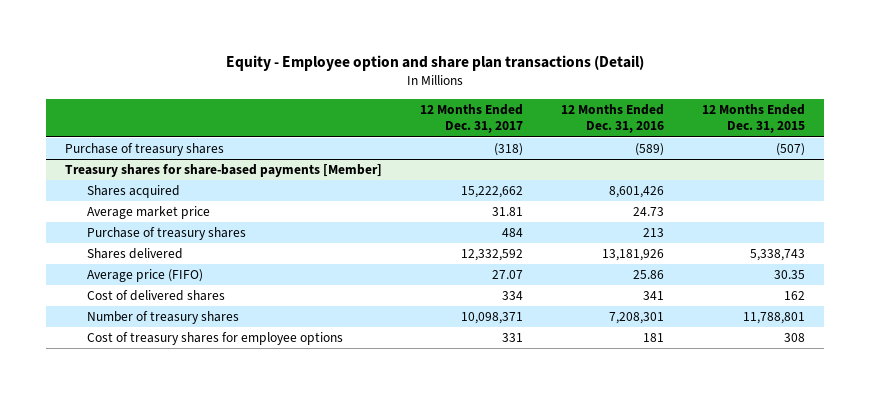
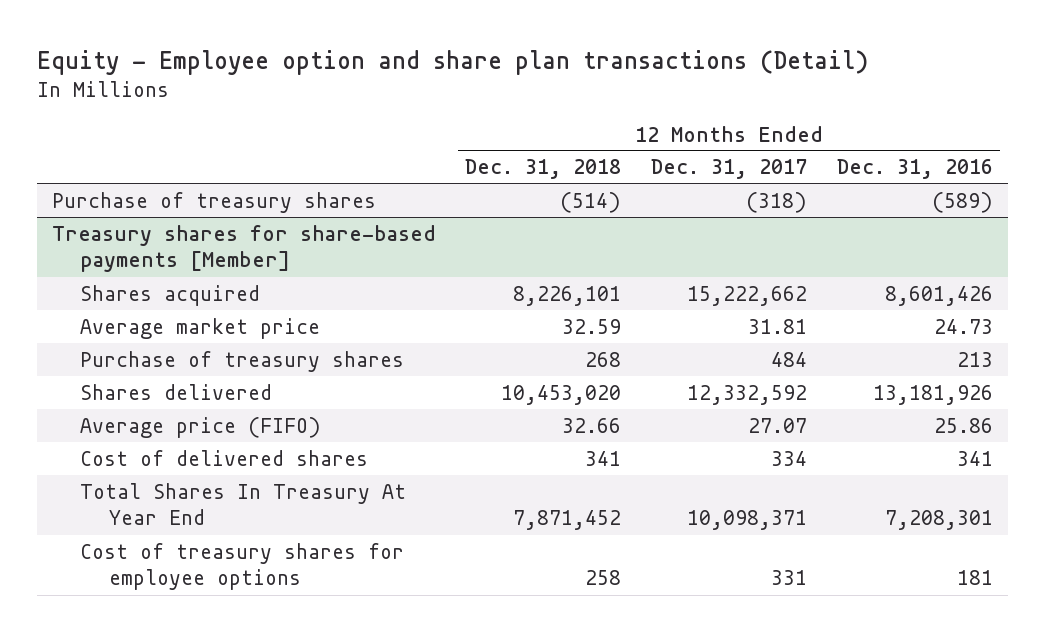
[702,104,806,134] 12 Months Ended Dec. 31, 2015 -> none
none -> [465,159,622,180] Dec. 31, 2018
[86,311,239,325] Number of treasury shares -> [80,482,407,526] Total Shares In Treasury At Year End

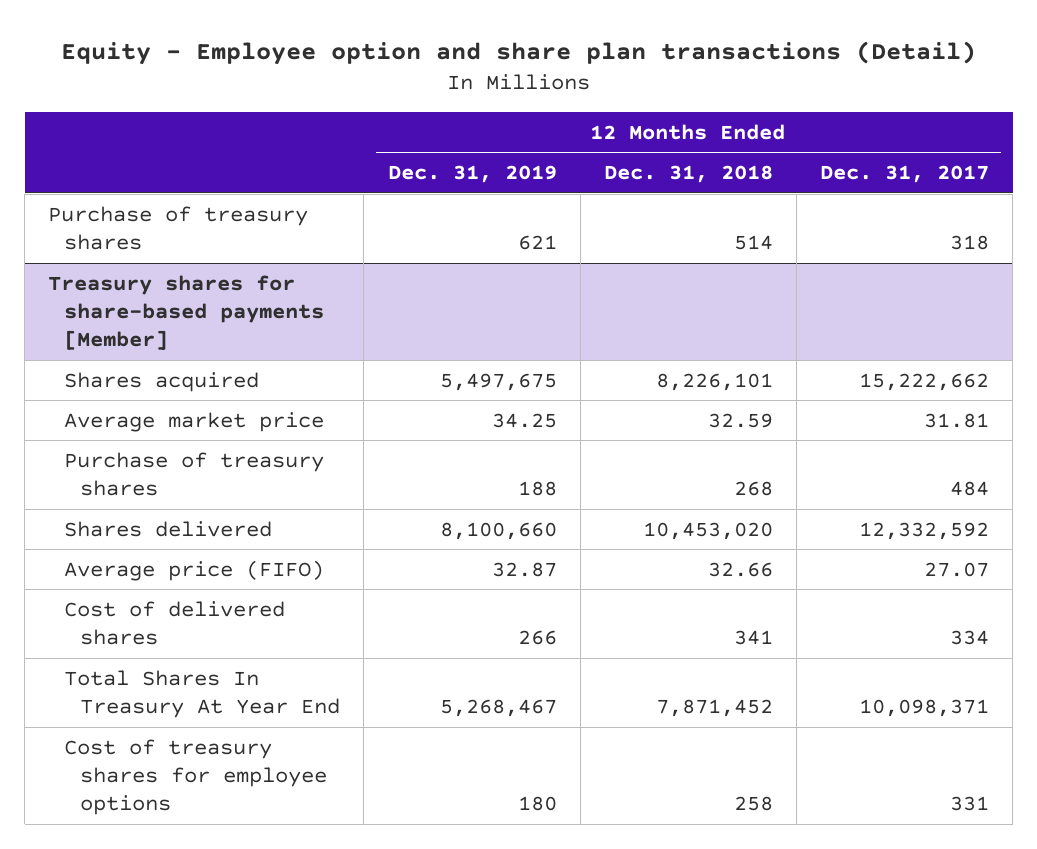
[836,159,993,180] Dec. 31, 2016 -> none
none -> [387,164,557,183] Dec. 31, 2019
[560,191,622,213] (514) -> [733,234,773,250] 514
[746,191,808,213] (318) -> [950,234,990,250] 318

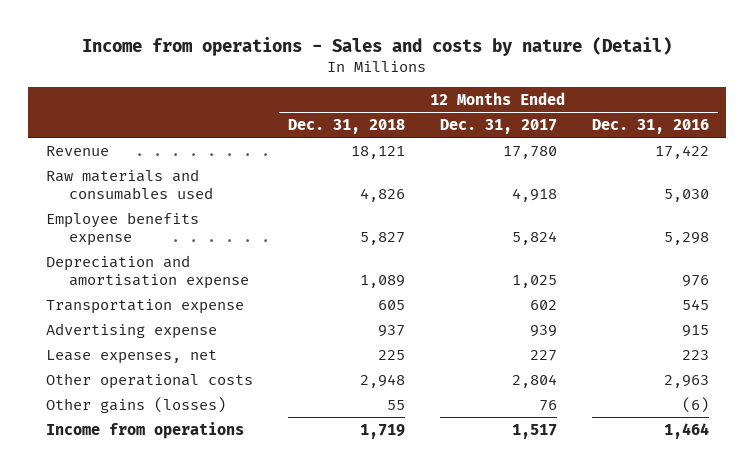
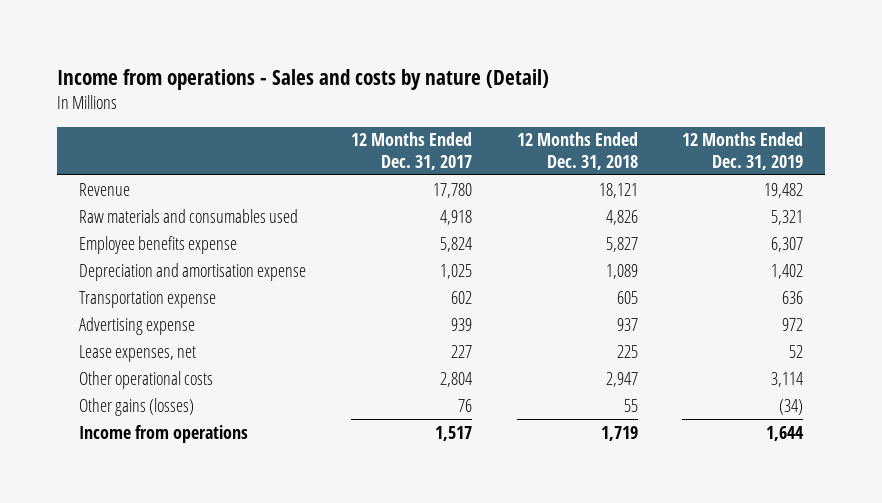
[591,118,709,134] Dec. 31, 2016 -> none
none -> [682,132,804,170] 12 Months Ended Dec. 31, 2019
[359,373,405,388] 2,948 -> [605,371,638,387] 2,947

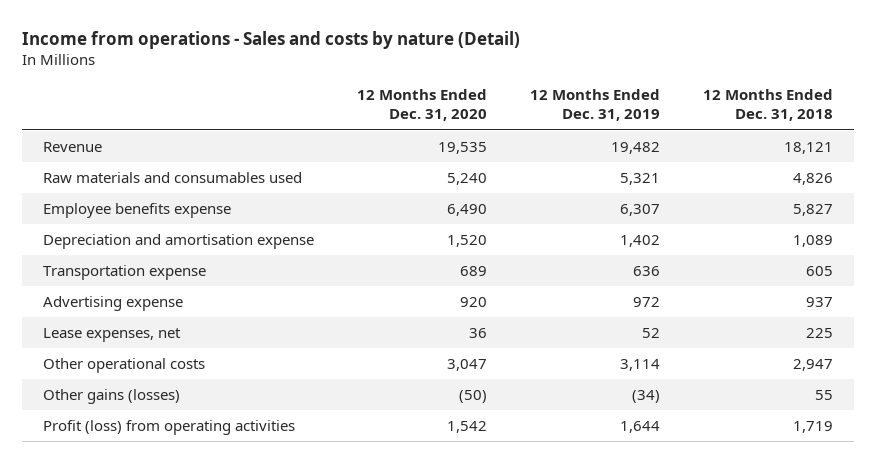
[350,132,472,170] 12 Months Ended Dec. 31, 2017 -> none
none -> [356,89,487,122] 12 Months Ended Dec. 31, 2020
[79,424,249,443] Income from operations -> [43,419,296,435] Profit (loss) from operating activities

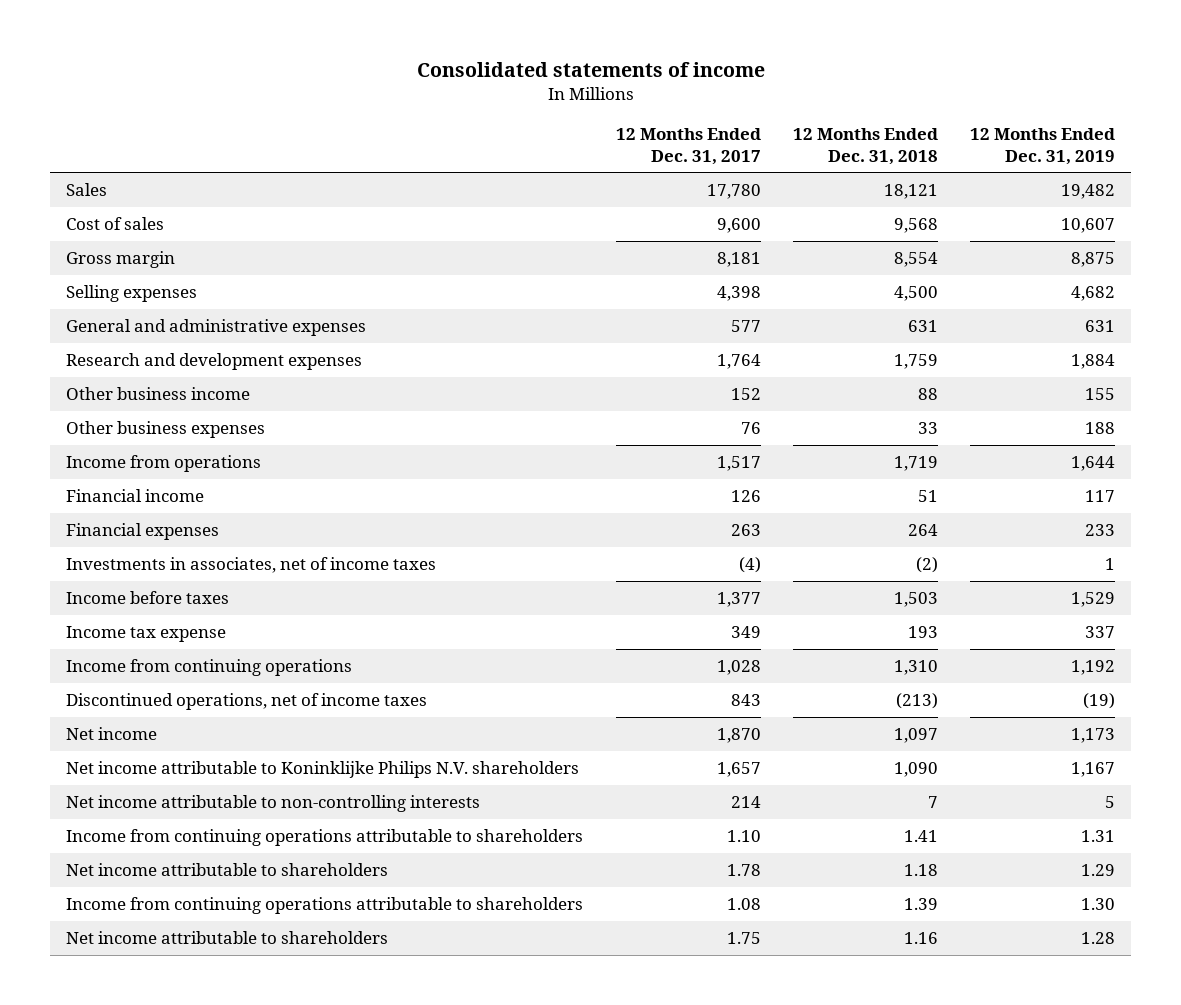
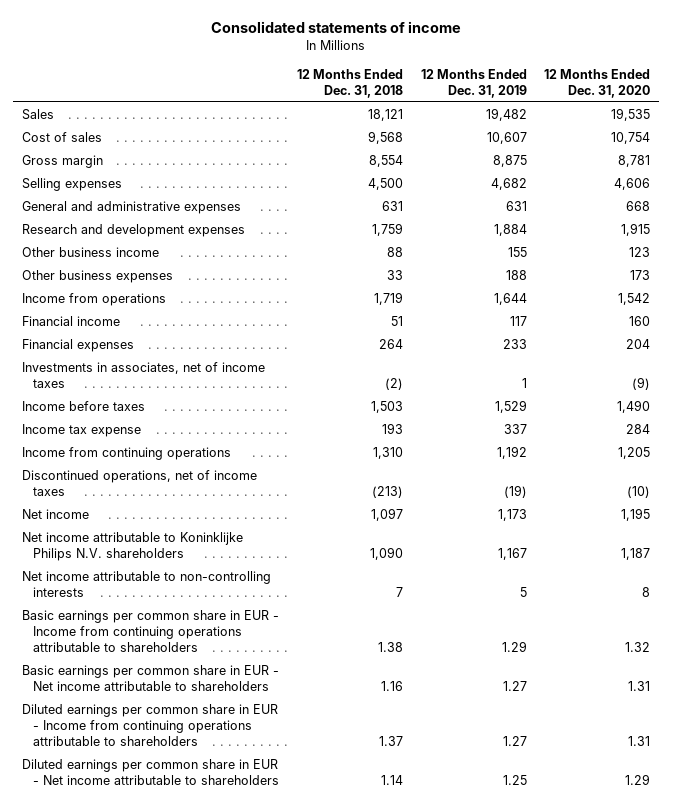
[615,128,761,165] 12 Months Ended Dec. 31, 2017 -> none
none -> [544,69,651,99] 12 Months Ended Dec. 31, 2020
[66,829,584,847] Income from continuing operations attributable to shareholders -> [22,610,280,652] Basic earnings per common share in EUR - Income from continuing operations attributable to shareholders
[903,830,938,843] 1.41 -> [378,641,404,652] 1.38
[1080,830,1115,843] 1.31 -> [501,640,527,652] 1.29
[66,863,389,877] Net income attributable to shareholders -> [22,665,280,691] Basic earnings per common share in EUR - Net income attributable to shareholders
[903,864,938,877] 1.18 -> [381,680,404,691] 1.16
[1080,864,1115,877] 1.29 -> [502,680,527,691] 1.27
[66,897,584,915] Income from continuing operations attributable to shareholders -> [22,704,279,746] Diluted earnings per common share in EUR - Income from continuing operations attributable to shareholders
[903,898,938,911] 1.39 -> [379,735,404,746] 1.37
[1080,898,1115,911] 1.30 -> [502,735,527,746] 1.27
[66,931,389,945] Net income attributable to shareholders -> [22,759,279,785] Diluted earnings per common share in EUR - Net income attributable to shareholders
[903,932,938,945] 1.16 -> [381,774,404,785] 1.14
[1080,932,1115,945] 1.28 -> [502,774,527,785] 1.25

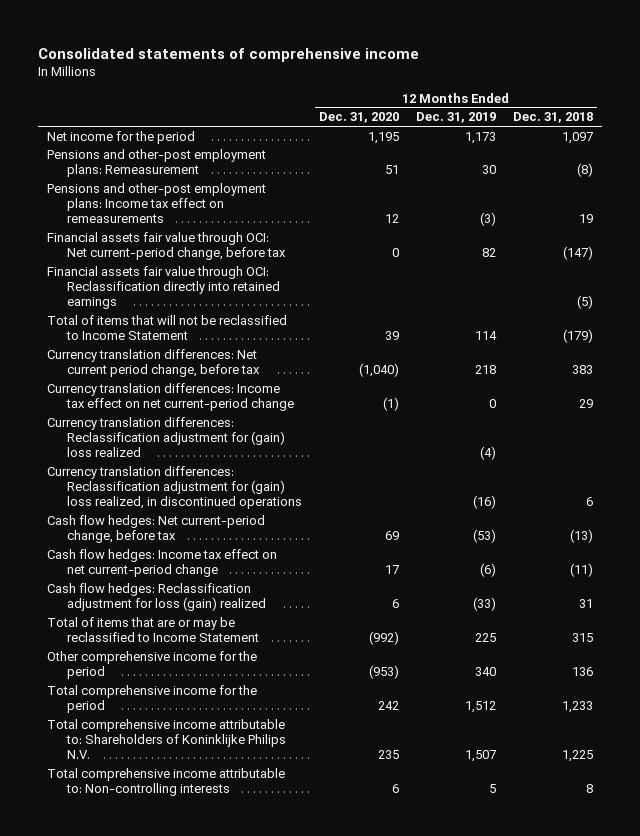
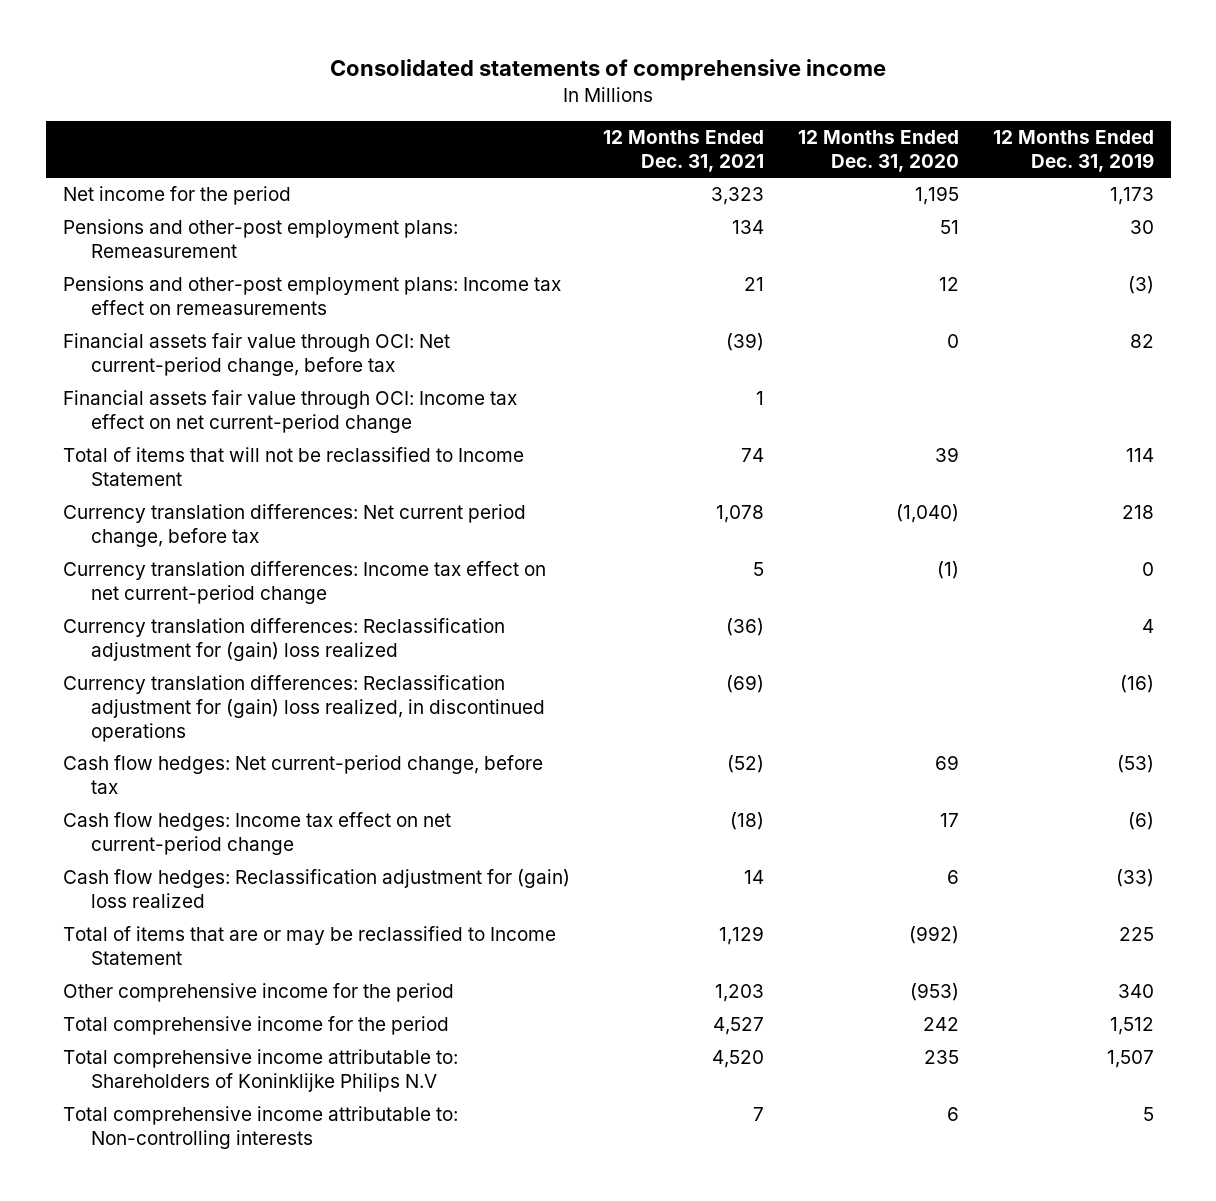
[513,112,594,124] Dec. 31, 2018 -> none
none -> [603,130,765,172] 12 Months Ended Dec. 31, 2021
[46,265,280,309] Financial assets fair value through OCI: Reclassification directly into retained earnings -> none
none -> [62,390,517,434] Financial assets fair value through OCI: Income tax effect on net current-period change
[479,445,496,460] (4) -> [1141,619,1154,634] 4
[46,582,266,611] Cash flow hedges: Reclassification adjustment for loss (gain) realized -> [62,869,570,909] Cash flow hedges: Reclassification adjustment for (gain) loss realized
[46,718,286,759] Total comprehensive income attributable to: Shareholders of Koninklijke Philips N.V. -> [62,1049,458,1093] Total comprehensive income attributable to: Shareholders of Koninklijke Philips N.V

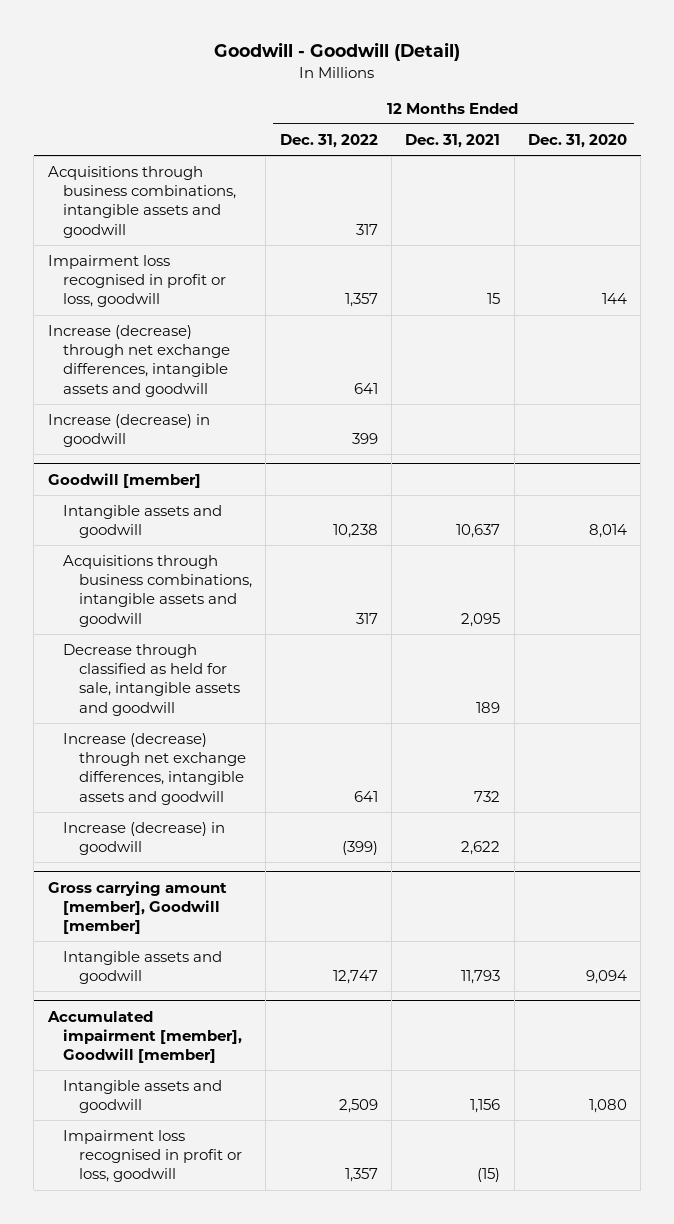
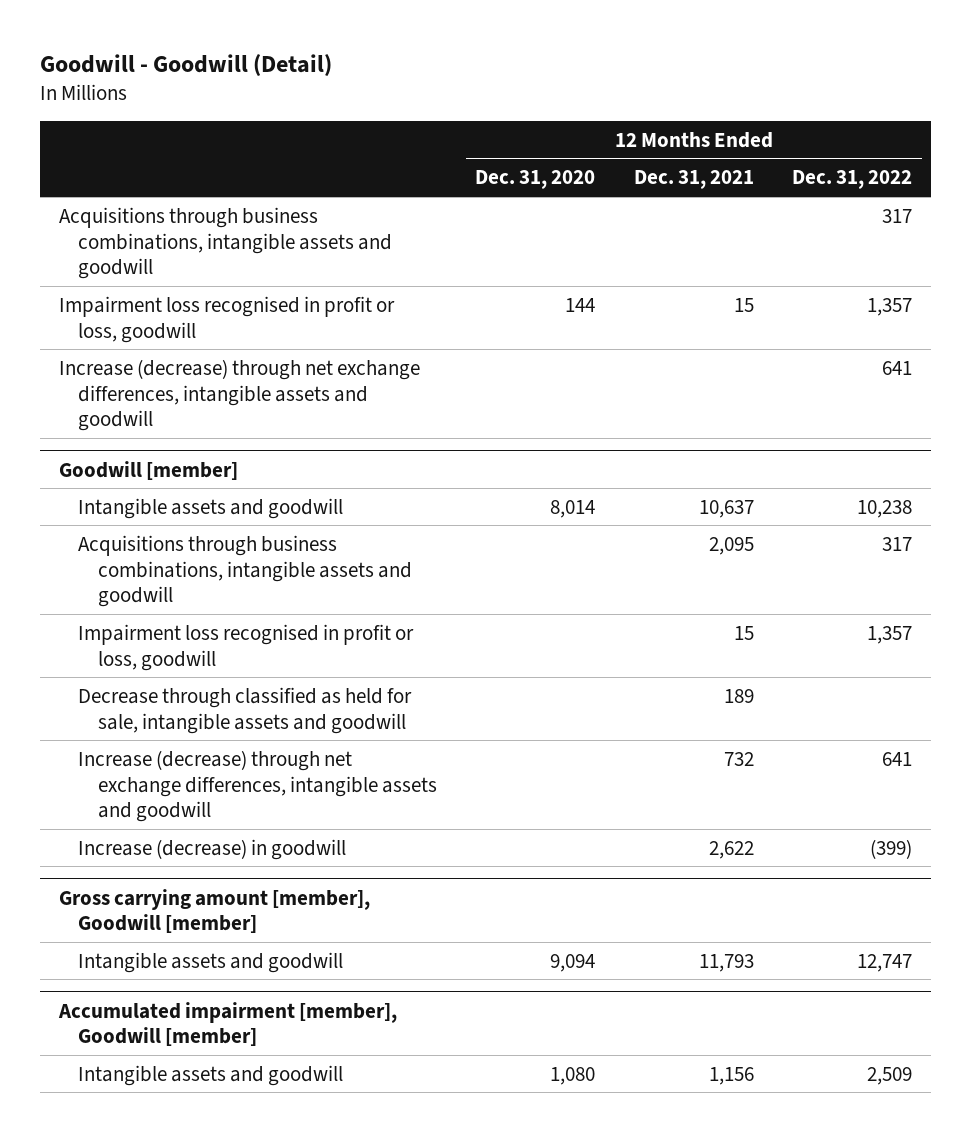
[47,413,210,448] Increase (decrease) in goodwill -> none
none -> [78,623,415,671] Impairment loss recognised in profit or loss, goodwill
[63,1129,242,1183] Impairment loss recognised in profit or loss, goodwill -> none

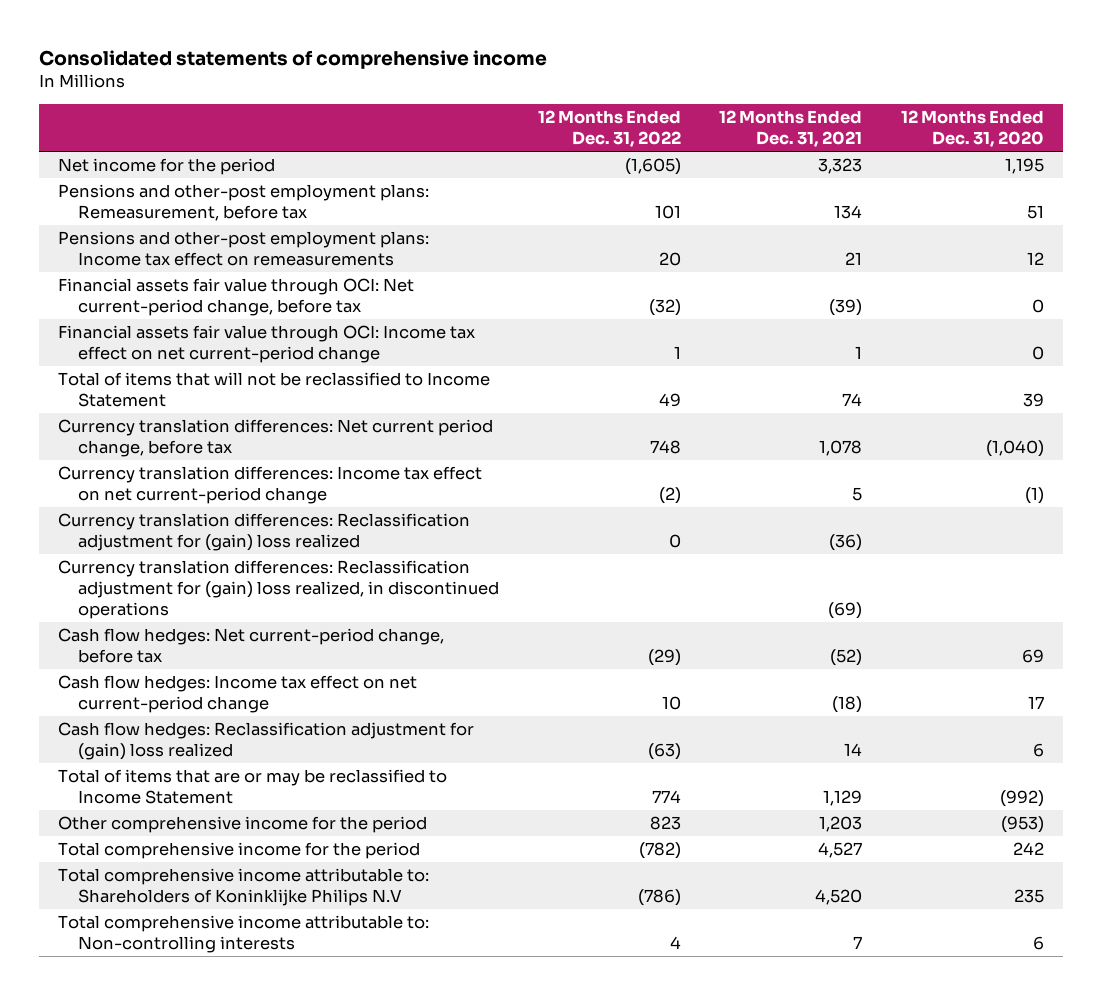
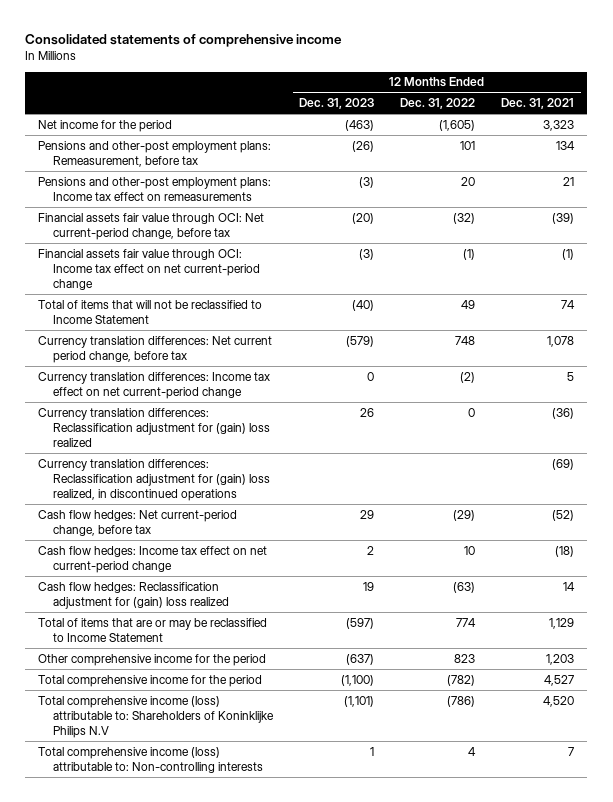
[900,110,1044,148] 12 Months Ended Dec. 31, 2020 -> none
none -> [299,98,375,110] Dec. 31, 2023
[673,346,681,360] 1 -> [463,248,476,260] (1)
[855,346,863,360] 1 -> [562,248,575,260] (1)
[58,868,430,907] Total comprehensive income attributable to: Shareholders of Koninklijke Philips N.V -> [38,695,275,738] Total comprehensive income (loss) attributable to: Shareholders of Koninklijke Philips N.V
[58,915,430,954] Total comprehensive income attributable to: Non-controlling interests -> [38,746,264,773] Total comprehensive income (loss) attributable to: Non-controlling interests

